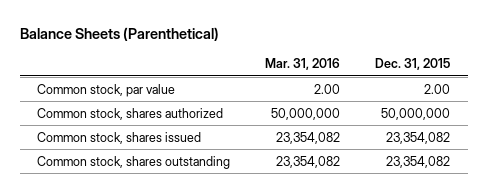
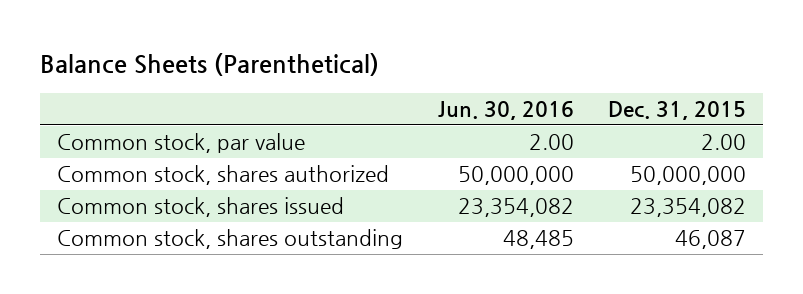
[265,58,341,71] Mar. 31, 2016 -> none
none -> [437,101,574,121] Jun. 30, 2016
[386,155,451,168] 23,354,082 -> [675,230,747,250] 46,087

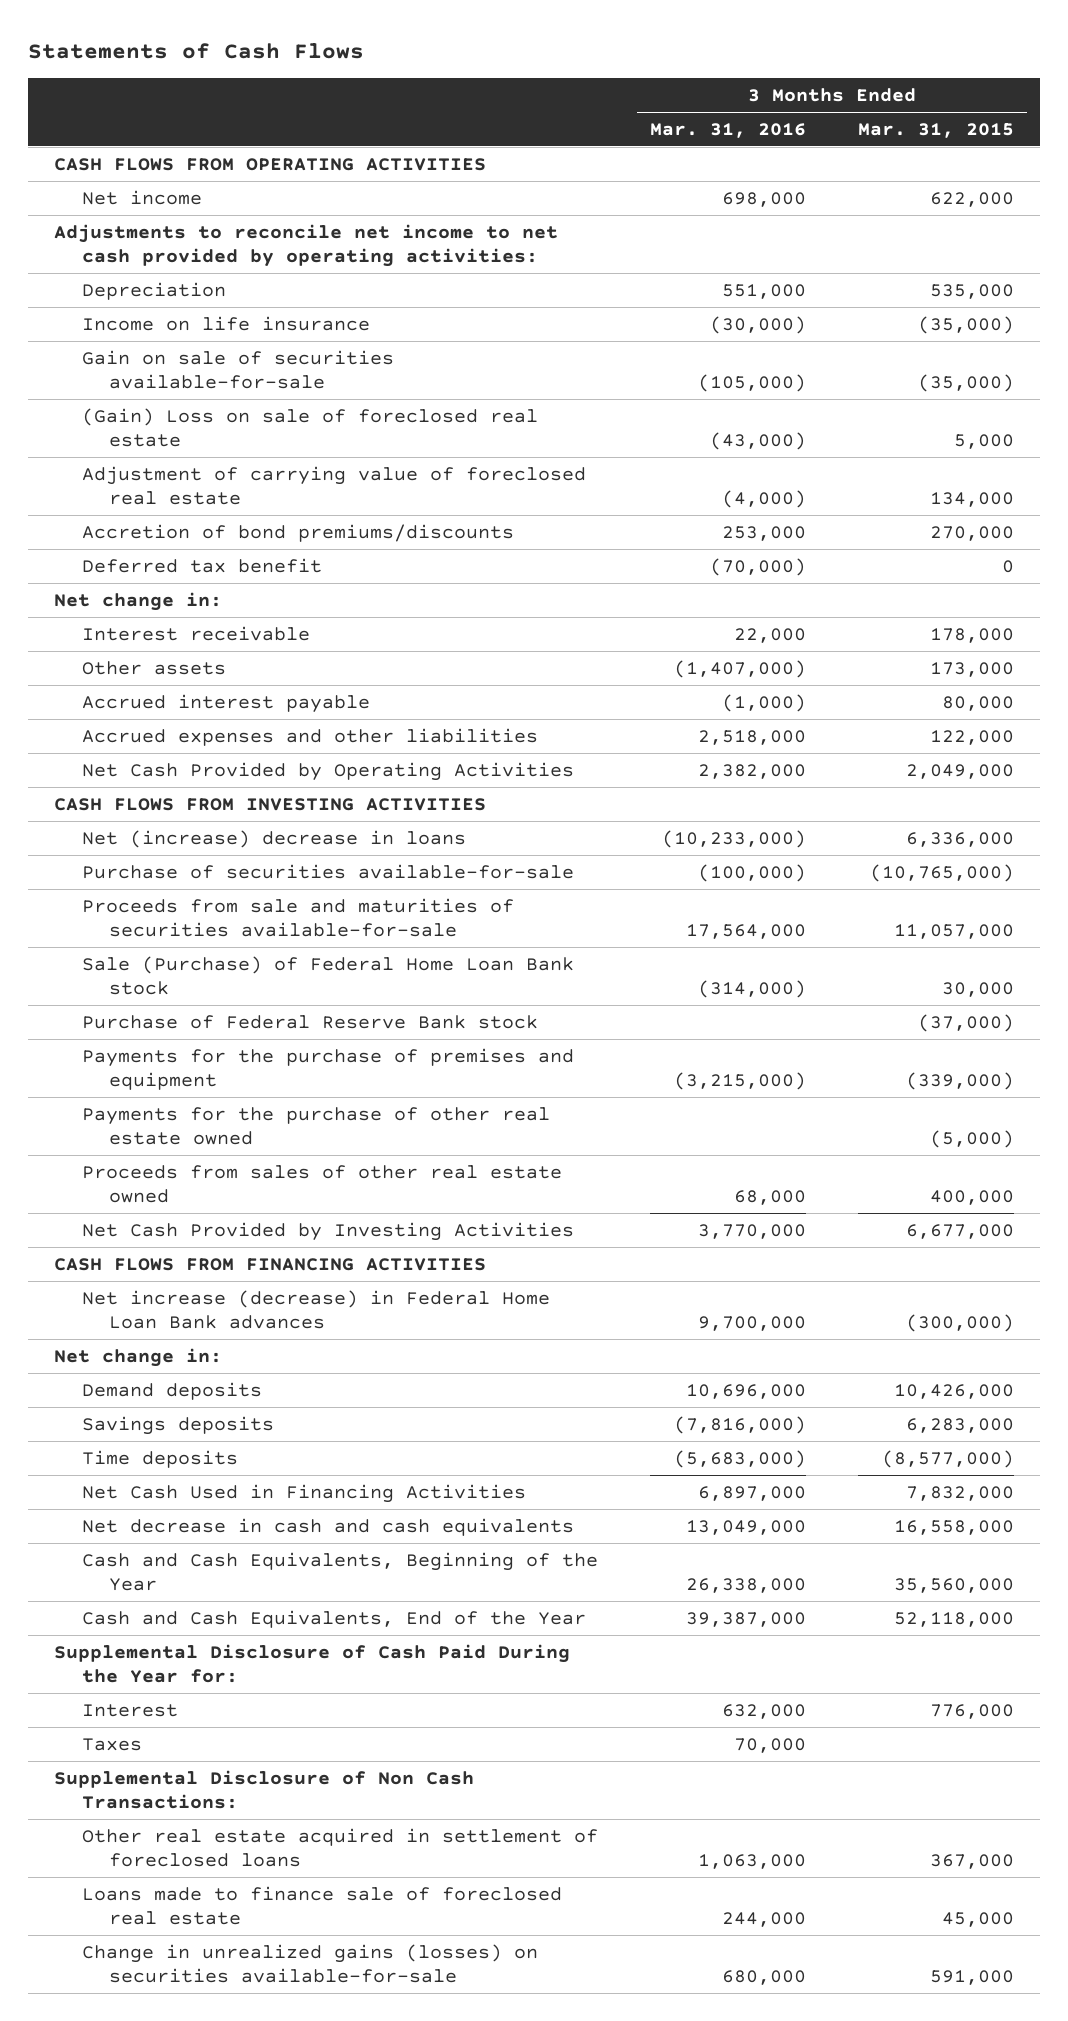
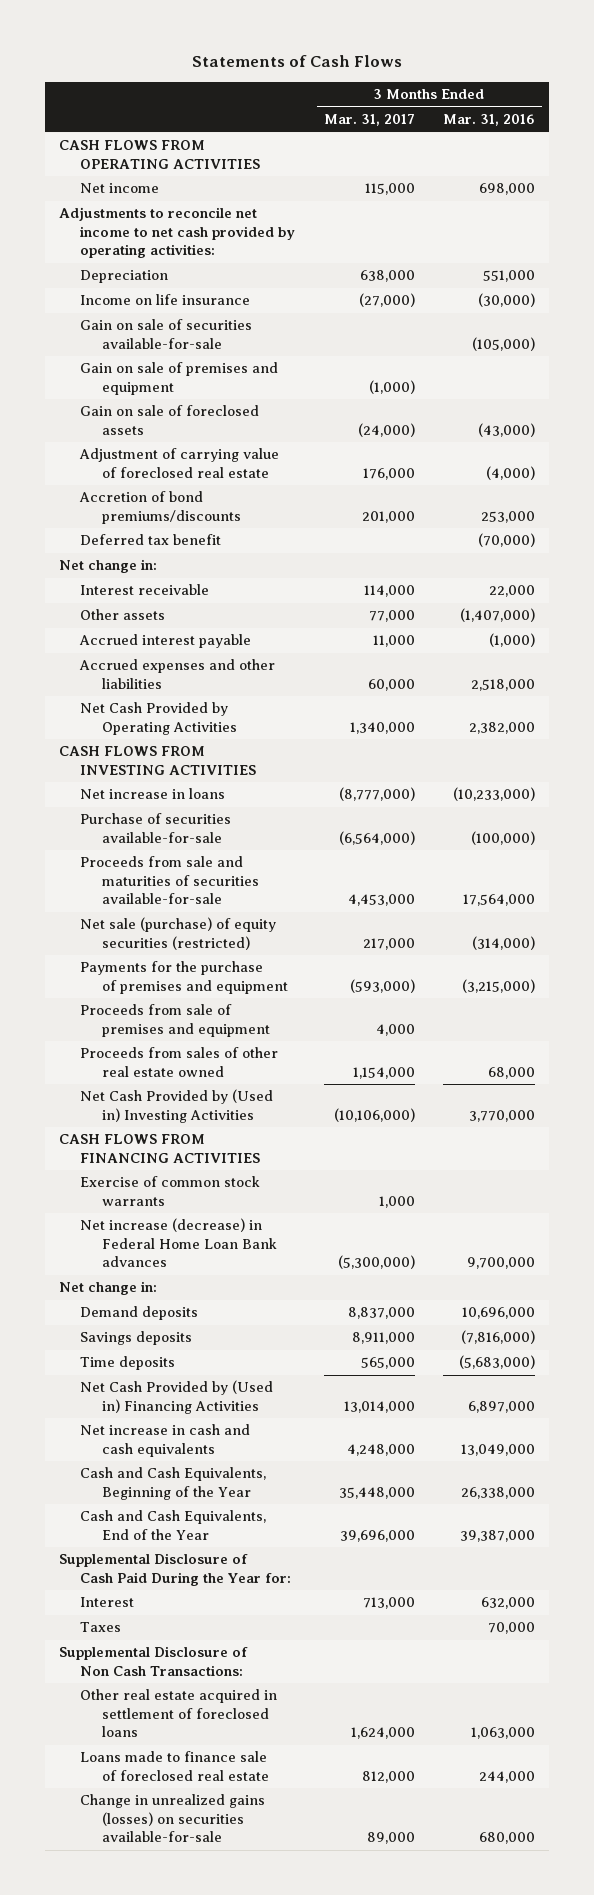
[858,122,1015,138] Mar. 31, 2015 -> none
none -> [323,114,415,127] Mar. 31, 2017
none -> [80,362,279,395] Gain on sale of premises and equipment
[81,407,538,447] (Gain) Loss on sale of foreclosed real estate -> [80,405,260,435] Gain on sale of foreclosed assets
[81,829,466,848] Net (increase) decrease in loans -> [80,788,226,800] Net increase in loans
[81,1014,538,1029] Purchase of Federal Reserve Bank stock -> none
[81,955,574,995] Sale (Purchase) of Federal Home Loan Bank stock -> [80,917,277,950] Net sale (purchase) of equity securities (restricted)
[81,1106,550,1145] Payments for the purchase of other real estate owned -> none
none -> [80,1004,270,1037] Proceeds from sale of premises and equipment
[81,1221,574,1241] Net Cash Provided by Investing Activities -> [80,1089,274,1123] Net Cash Provided by (Used in) Investing Activities
none -> [80,1176,261,1206] Exercise of common stock warrants
[81,1483,526,1503] Net Cash Used in Financing Activities -> [80,1380,274,1414] Net Cash Provided by (Used in) Financing Activities
[81,1517,574,1536] Net decrease in cash and cash equivalents -> [80,1424,251,1457] Net increase in cash and cash equivalents

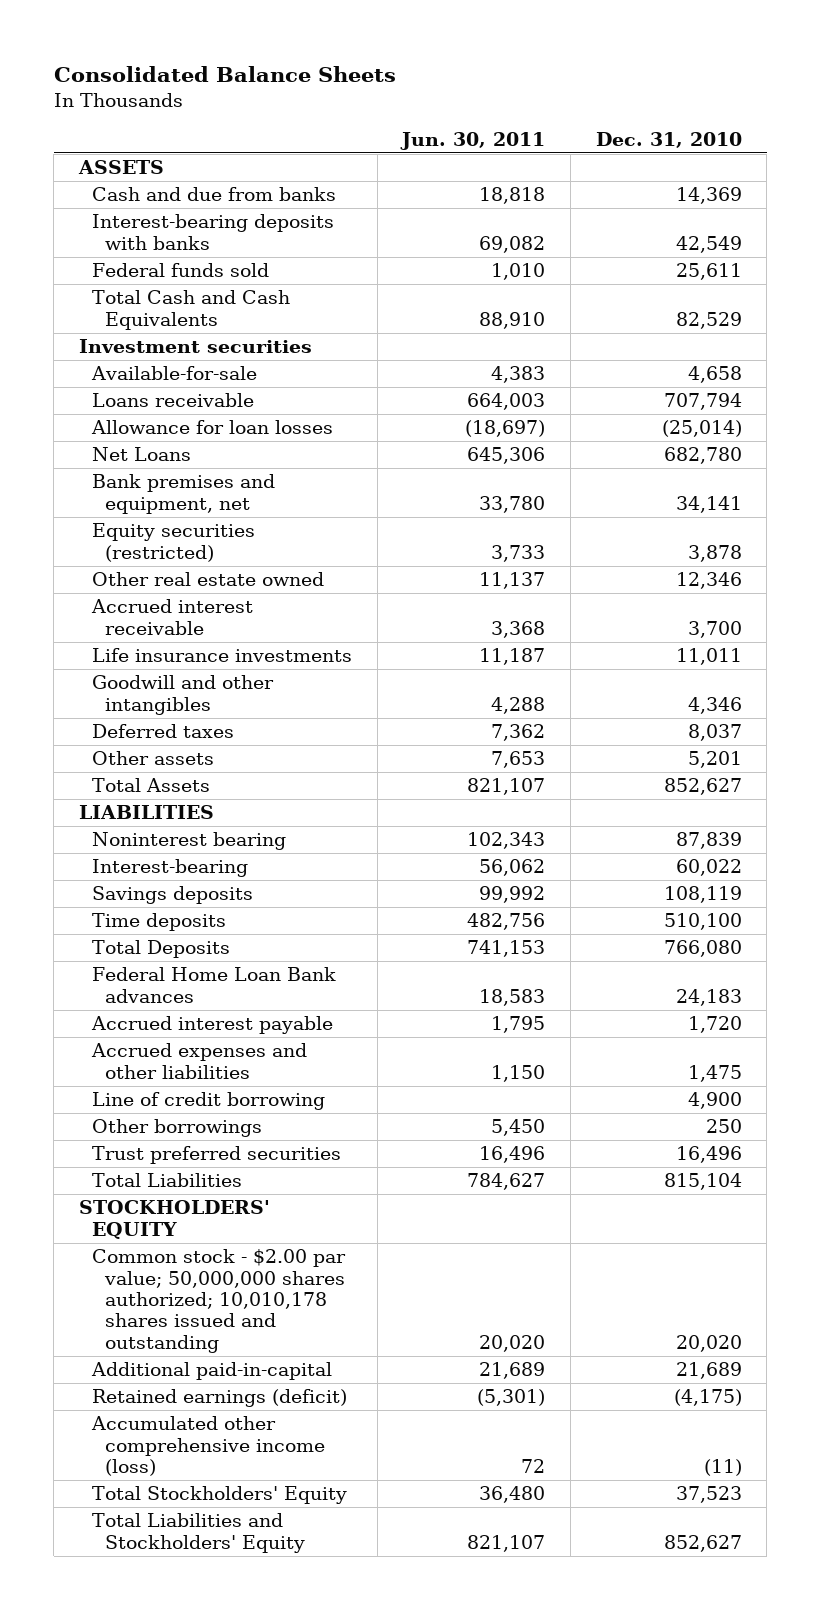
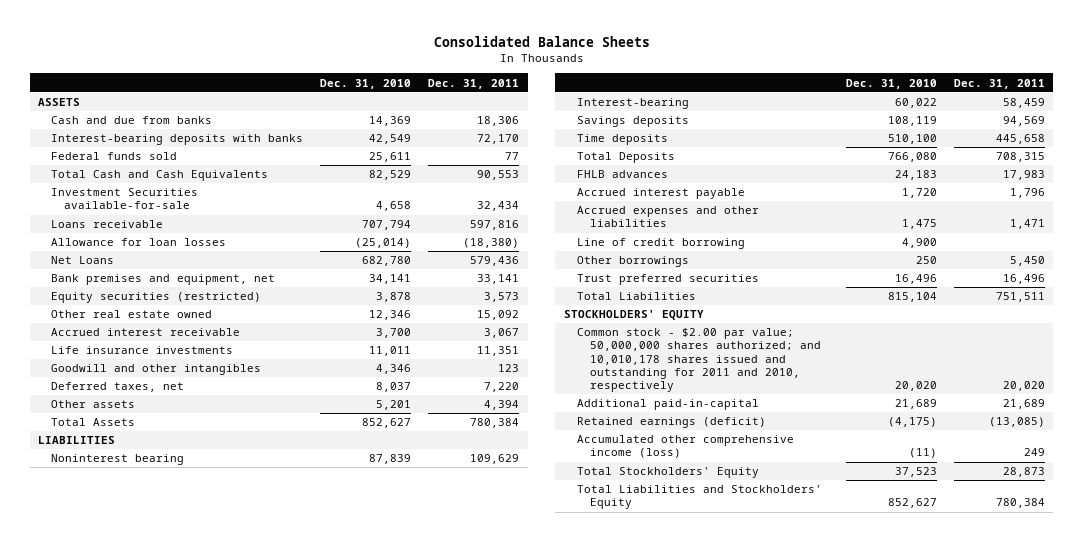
[400,131,546,150] Jun. 30, 2011 -> none
none -> [428,78,520,89] Dec. 31, 2011
[78,339,312,354] Investment securities -> none
[91,366,258,381] Available-for-sale -> [51,188,199,210] Investment Securities available-for-sale
[92,724,235,739] Deferred taxes -> [51,382,185,393] Deferred taxes, net
[92,967,337,1003] Federal Home Loan Bank advances -> [576,170,668,179] FHLB advances
[92,1249,347,1353] Common stock - $2.00 par value; 50,000,000 shares authorized; 10,010,178 shares issued and outstanding -> [576,328,822,393] Common stock - $2.00 par value; 50,000,000 shares authorized; and 10,010,178 shares issued and outstanding for 2011 and 2010, respectively

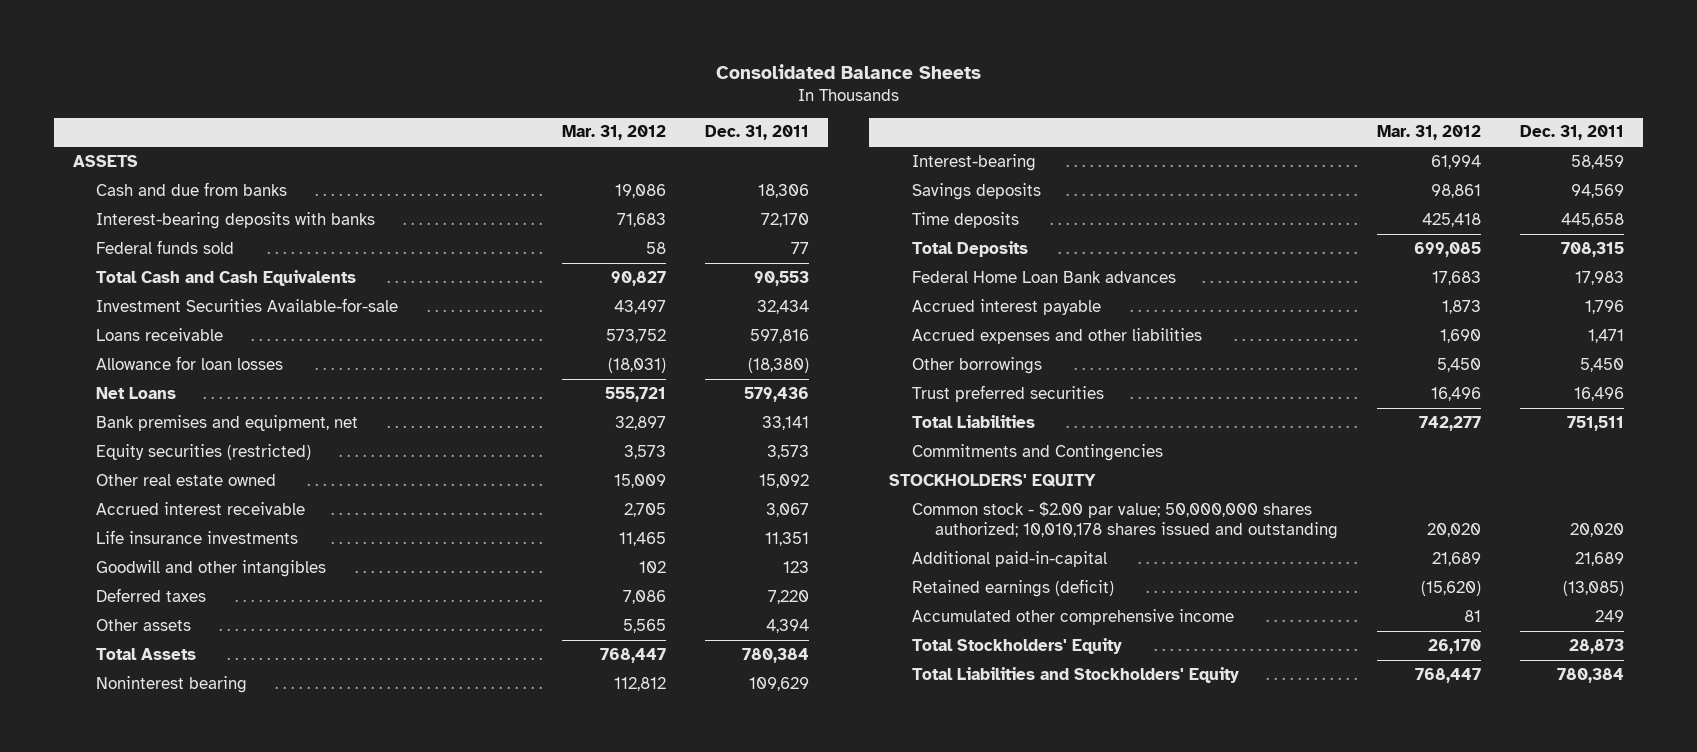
[320,78,412,89] Dec. 31, 2010 -> none
none -> [561,125,666,141] Mar. 31, 2012
[51,188,199,210] Investment Securities available-for-sale -> [96,297,399,312] Investment Securities Available-for-sale
[51,382,185,393] Deferred taxes, net -> [96,587,207,602] Deferred taxes
[38,436,116,445] LIABILITIES -> none
[576,170,668,179] FHLB advances -> [911,270,1176,283] Federal Home Loan Bank advances
[576,238,745,250] Line of credit borrowing -> none
none -> [911,443,1163,461] Commitments and Contingencies
[576,328,822,393] Common stock - $2.00 par value; 50,000,000 shares authorized; and 10,010,178 shares issued and outstanding for 2011 and 2010, respectively -> [911,500,1338,540] Common stock - $2.00 par value; 50,000,000 shares authorized; 10,010,178 shares issued and outstanding
[576,435,794,459] Accumulated other comprehensive income (loss) -> [911,608,1234,625] Accumulated other comprehensive income

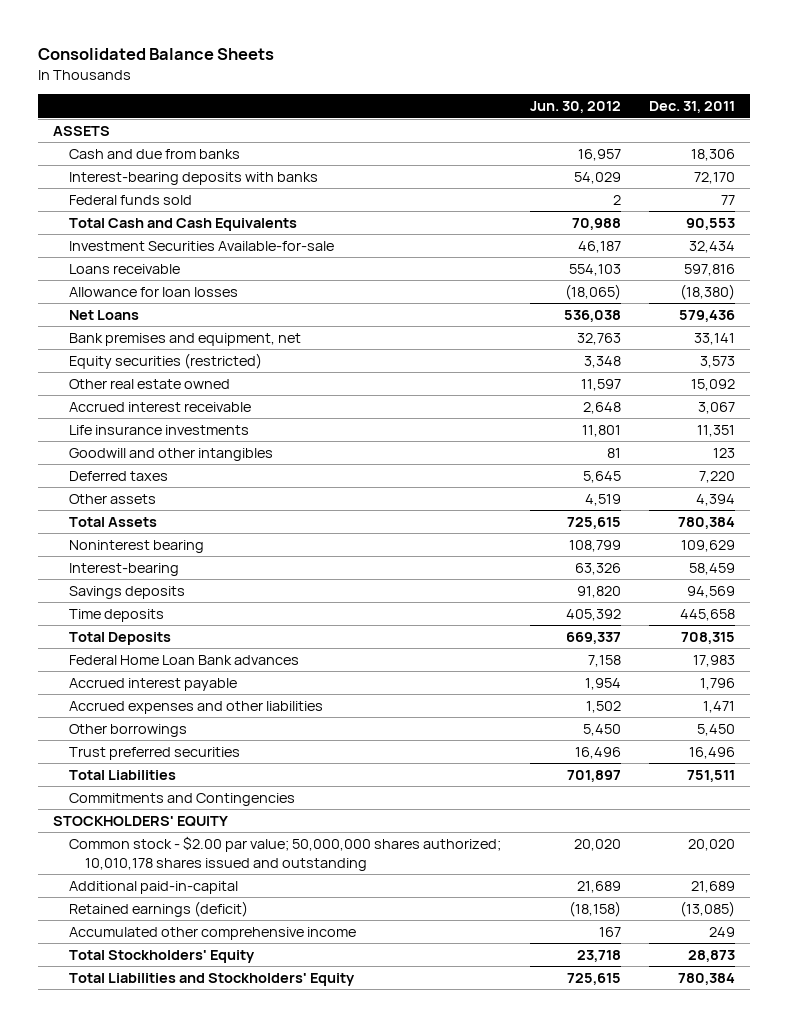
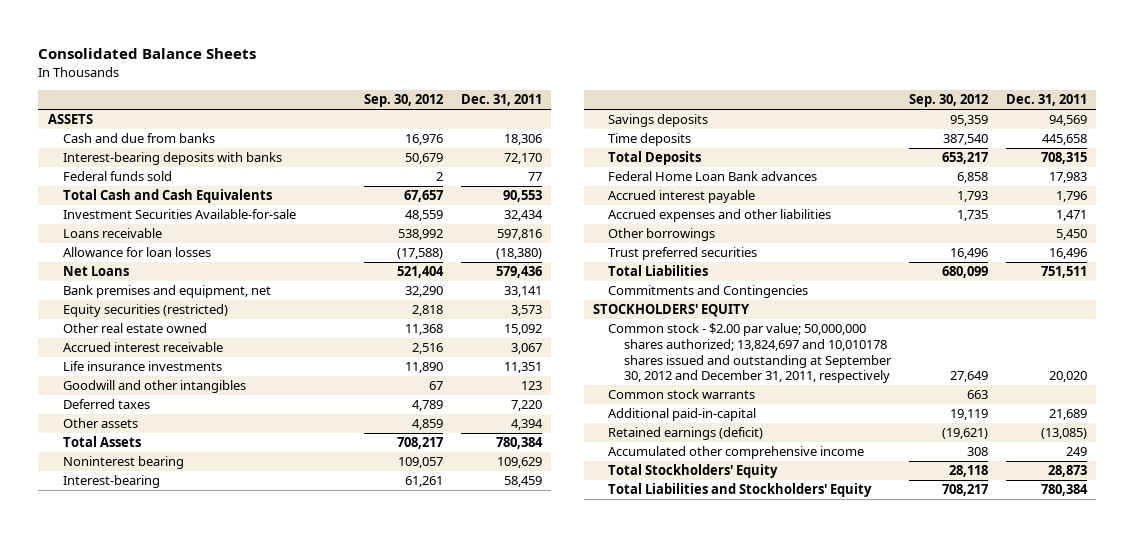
[529,101,621,114] Jun. 30, 2012 -> none
none -> [363,94,443,108] Sep. 30, 2012
[68,835,501,871] Common stock - $2.00 par value; 50,000,000 shares authorized; 10,010,178 shares issued and outstanding -> [608,323,892,384] Common stock - $2.00 par value; 50,000,000 shares authorized; 13,824,697 and 10,010178 shares issued and outstanding at September 30, 2012 and December 31, 2011, respectively
none -> [608,389,756,400] Common stock warrants

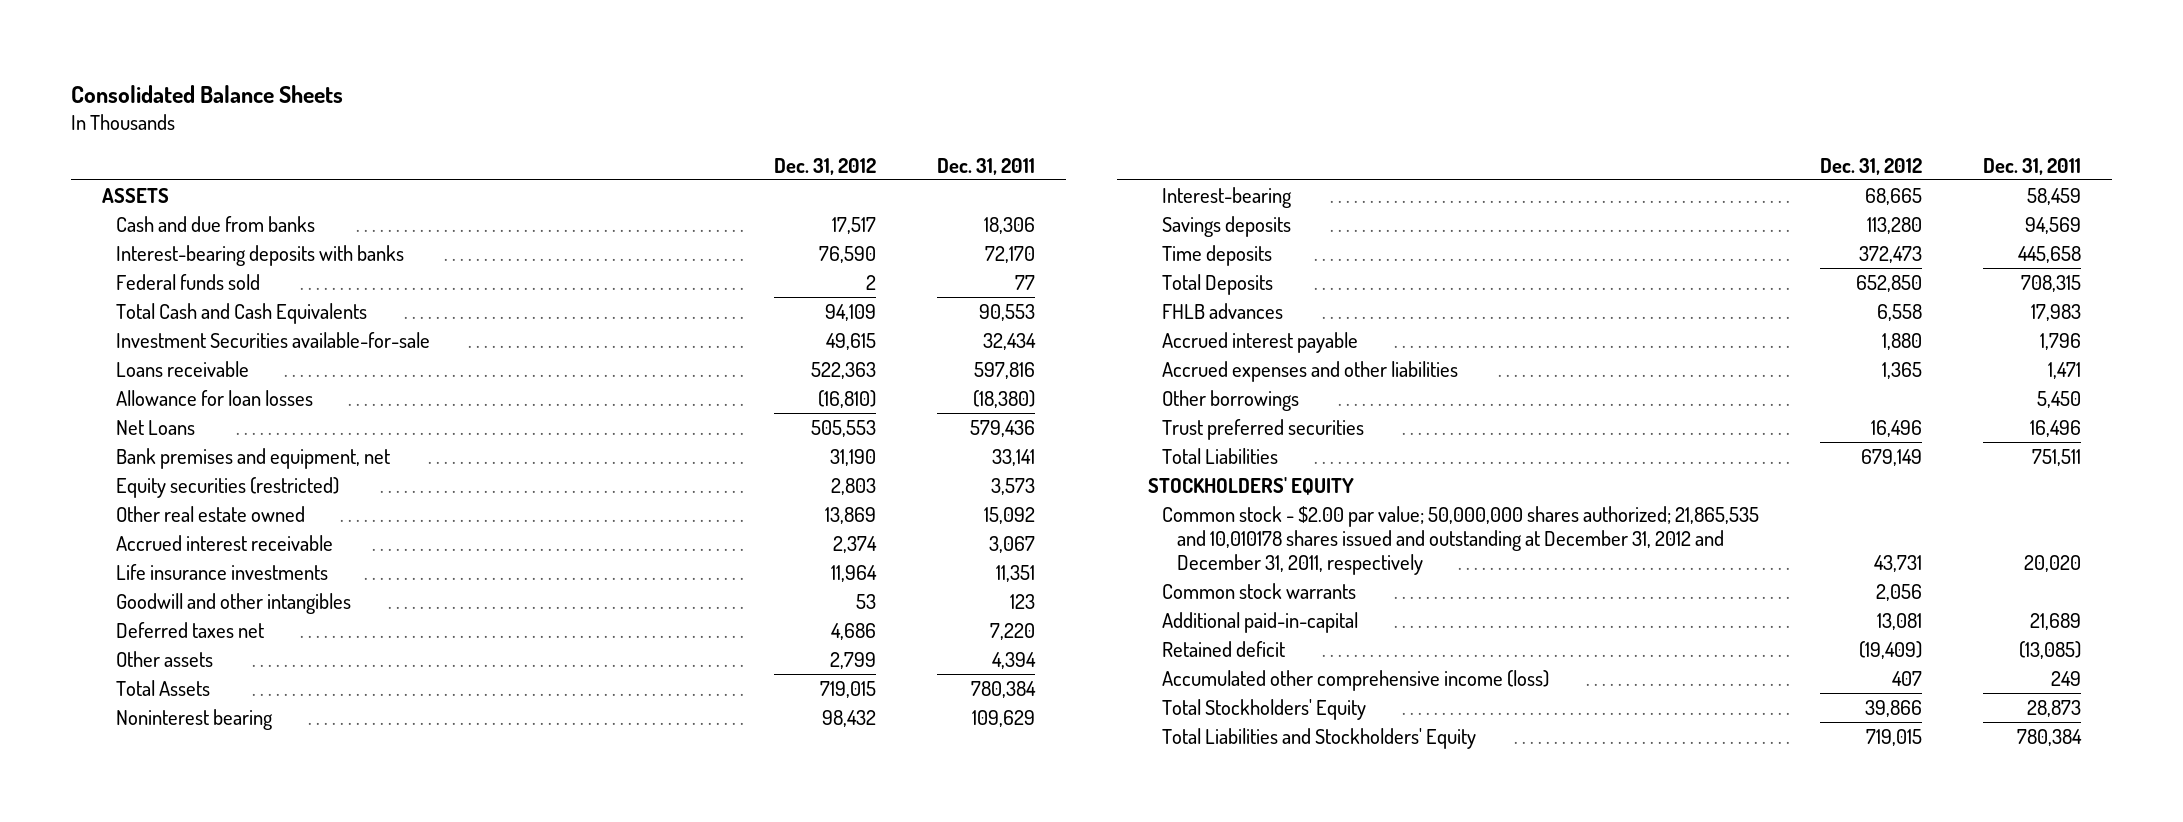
[363,94,443,108] Sep. 30, 2012 -> none
none -> [774,157,877,175] Dec. 31, 2012
[62,209,296,220] Investment Securities Available-for-sale -> [116,332,431,349] Investment Securities available-for-sale
[62,399,150,410] Deferred taxes -> [116,622,265,639] Deferred taxes net
[608,171,818,182] Federal Home Loan Bank advances -> [1162,303,1284,320] FHLB advances
[608,285,809,299] Commitments and Contingencies -> none
[608,323,892,384] Common stock - $2.00 par value; 50,000,000 shares authorized; 13,824,697 and 10,010178 shares issued and outstanding at September 30, 2012 and December 31, 2011, respectively -> [1162,506,1760,575] Common stock - $2.00 par value; 50,000,000 shares authorized; 21,865,535 and 10,010178 shares issued and outstanding at December 31, 2012 and December 31, 2011, respectively
[608,427,764,441] Retained earnings (deficit) -> [1162,641,1286,658] Retained deficit
[608,446,865,460] Accumulated other comprehensive income -> [1162,670,1550,692] Accumulated other comprehensive income (loss)

